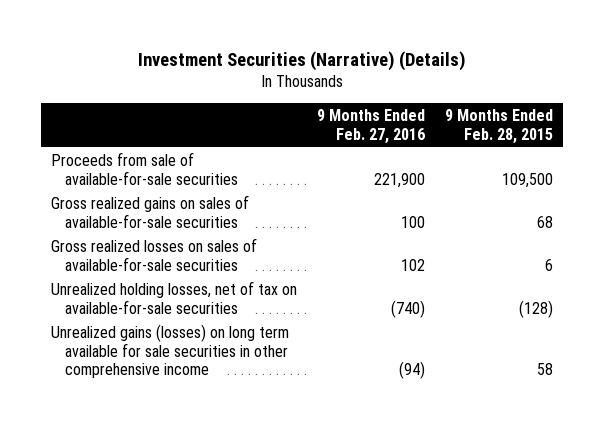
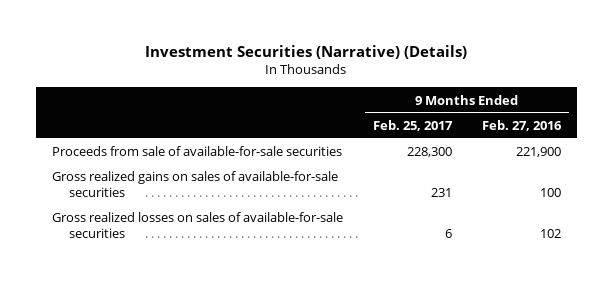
[444,109,553,145] 9 Months Ended Feb. 28, 2015 -> none
none -> [372,119,453,131] Feb. 25, 2017
[50,281,297,314] Unrealized holding losses, net of tax on available-for-sale securities -> none
[50,324,289,379] Unrealized gains (losses) on long term available for sale securities in other comprehensive income -> none

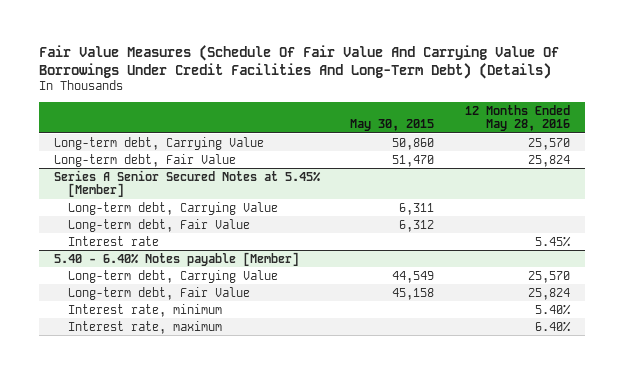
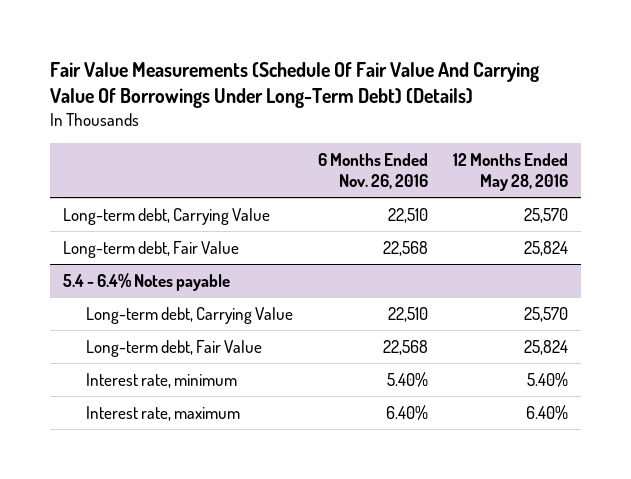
[38,44,559,79] Fair Value Measures (Schedule Of Fair Value And Carrying Value Of Borrowings Under Credit Facilities And Long-Term Debt) (Details) -> [49,61,539,109] Fair Value Measurements (Schedule Of Fair Value And Carrying Value Of Borrowings Under Long-Term Debt) (Details)
[350,119,435,132] May 30, 2015 -> none
none -> [318,153,429,189] 6 Months Ended Nov. 26, 2016
[53,169,321,198] Series A Senior Secured Notes at 5.45% [Member] -> none
[68,201,279,215] Long-term debt, Carrying Value -> none
[68,218,251,232] Long-term debt, Fair Value -> none
[68,235,160,246] Interest rate -> none
[53,251,299,266] 5.40 - 6.40% Notes payable [Member] -> [62,272,230,291] 5.4 - 6.4% Notes payable

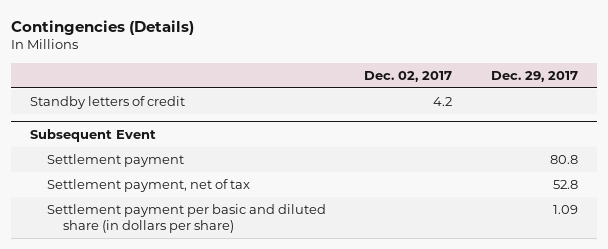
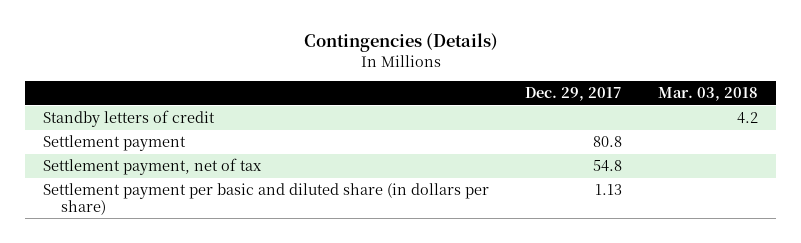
[364,70,453,82] Dec. 02, 2017 -> none
none -> [658,86,759,101] Mar. 03, 2018
[30,129,157,143] Subsequent Event -> none
[552,180,578,190] 52.8 -> [593,160,623,173] 54.8
[552,205,578,215] 1.09 -> [595,184,623,196] 1.13

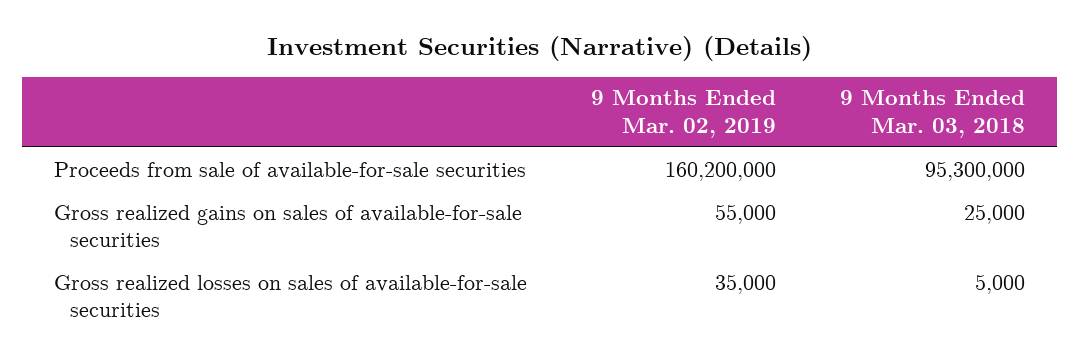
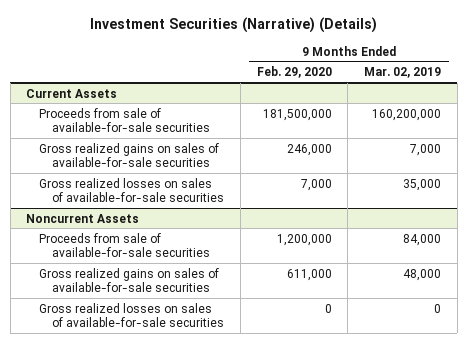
[839,90,1025,138] 9 Months Ended Mar. 03, 2018 -> none
none -> [256,66,332,79] Feb. 29, 2020
none -> [26,88,118,98] Current Assets
[715,203,777,224] 55,000 -> [409,143,441,156] 7,000
none -> [26,213,140,223] Noncurrent Assets
none -> [39,232,211,258] Proceeds from sale of available-for-sale securities
none -> [39,267,220,293] Gross realized gains on sales of available-for-sale securities
none -> [39,302,225,328] Gross realized losses on sales of available-for-sale securities

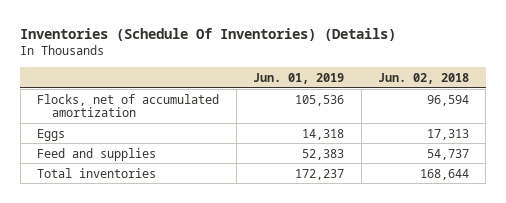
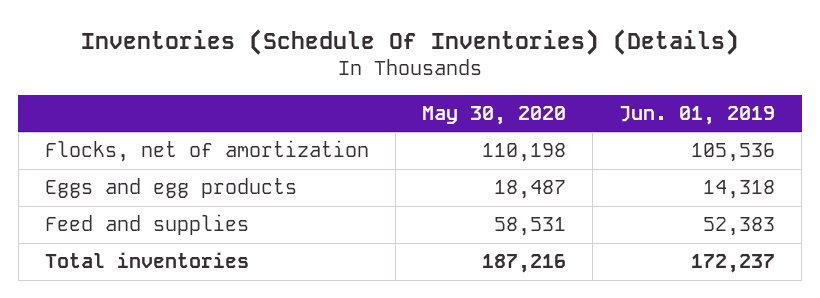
[378,72,470,84] Jun. 02, 2018 -> none
none -> [422,105,567,125] May 30, 2020
[37,93,220,118] Flocks, net of accumulated amortization -> [44,140,369,163] Flocks, net of amortization
[37,128,66,141] Eggs -> [44,178,297,199] Eggs and egg products

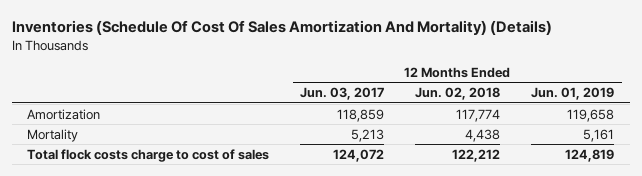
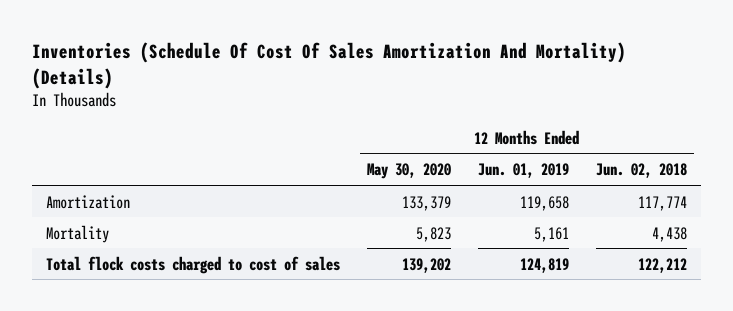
[300,87,385,101] Jun. 03, 2017 -> none
none -> [366,163,451,180] May 30, 2020
[27,148,270,162] Total flock costs charge to cost of sales -> [45,255,340,274] Total flock costs charged to cost of sales

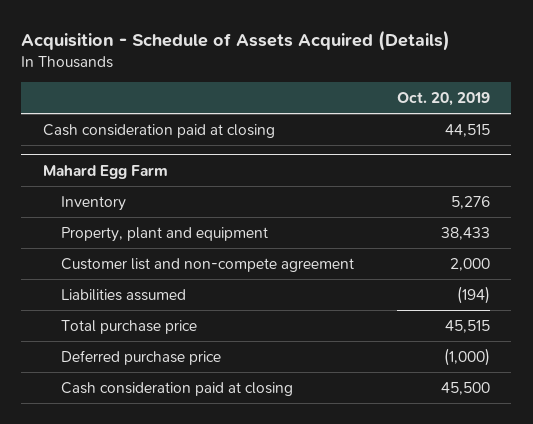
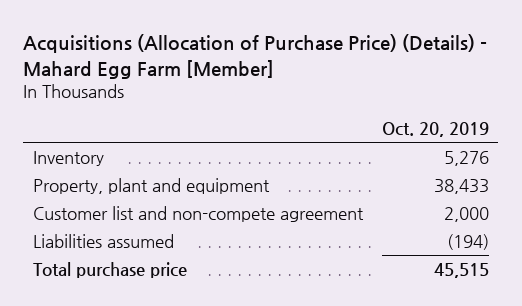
[21,29,451,51] Acquisition - Schedule of Assets Acquired (Details) -> [23,34,488,80] Acquisitions (Allocation of Purchase Price) (Details) - Mahard Egg Farm [Member]
[42,123,275,138] Cash consideration paid at closing -> none
[42,164,168,179] Mahard Egg Farm -> none
[61,349,222,365] Deferred purchase price -> none
[61,381,294,396] Cash consideration paid at closing -> none

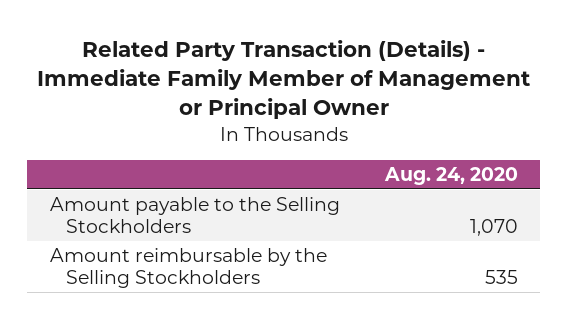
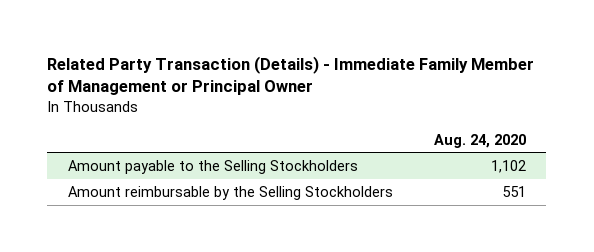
[469,219,518,237] 1,070 -> [490,160,526,174] 1,102
[484,270,518,285] 535 -> [501,186,526,198] 551

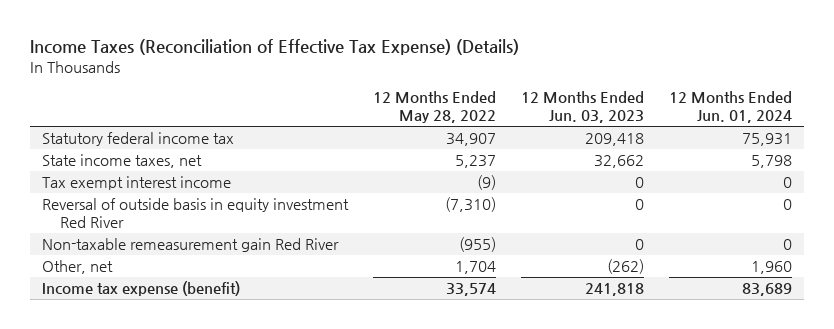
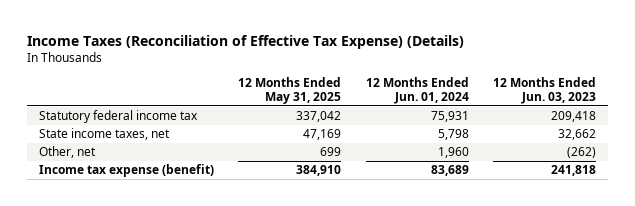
[372,90,496,124] 12 Months Ended May 28, 2022 -> none
none -> [238,77,342,105] 12 Months Ended May 31, 2025
[42,176,232,191] Tax exempt interest income -> none
[42,198,350,229] Reversal of outside basis in equity investment Red River -> none
[42,238,340,253] Non-taxable remeasurement gain Red River -> none

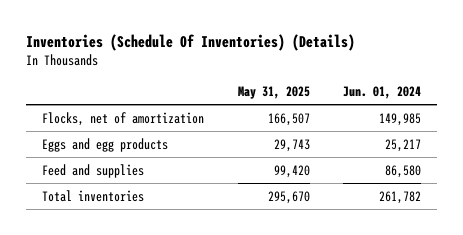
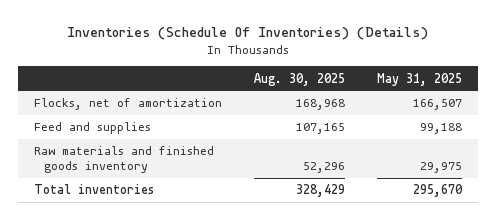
[342,86,421,100] Jun. 01, 2024 -> none
none -> [254,72,346,86] Aug. 30, 2025
[42,137,169,152] Eggs and egg products -> none
[273,164,310,178] 99,420 -> [420,123,463,135] 99,188
none -> [33,146,214,173] Raw materials and finished goods inventory

